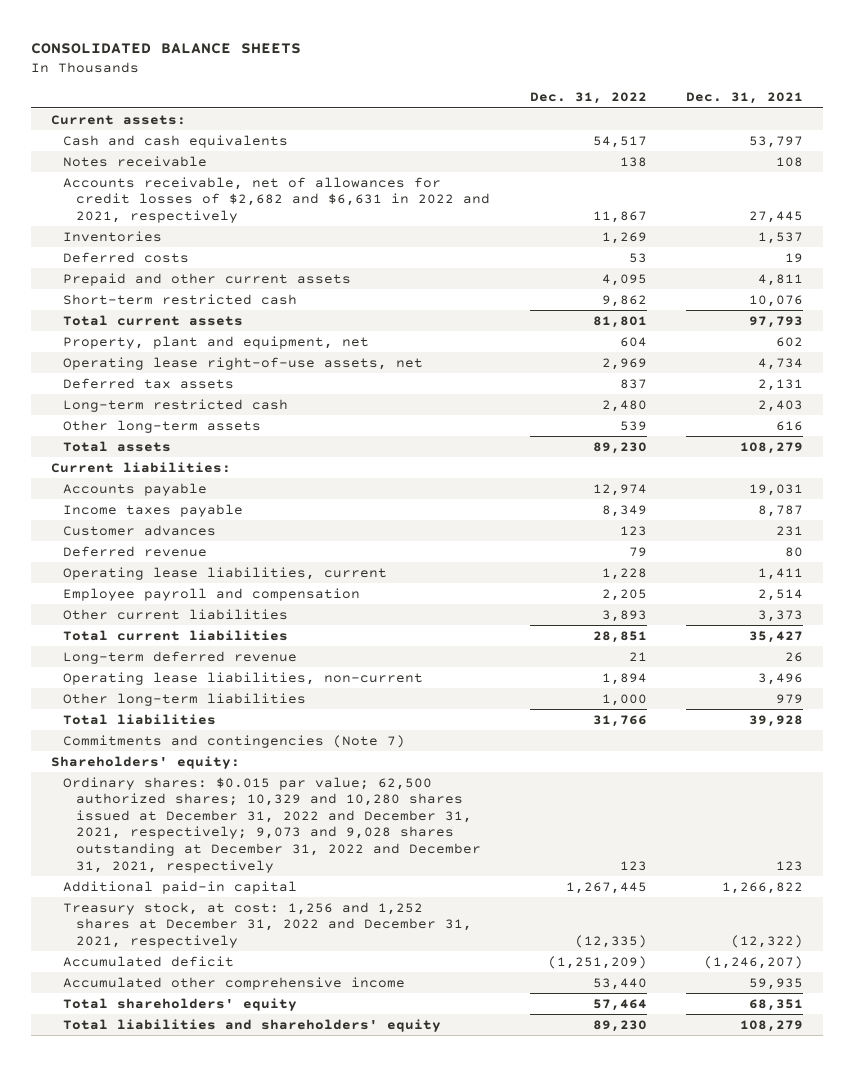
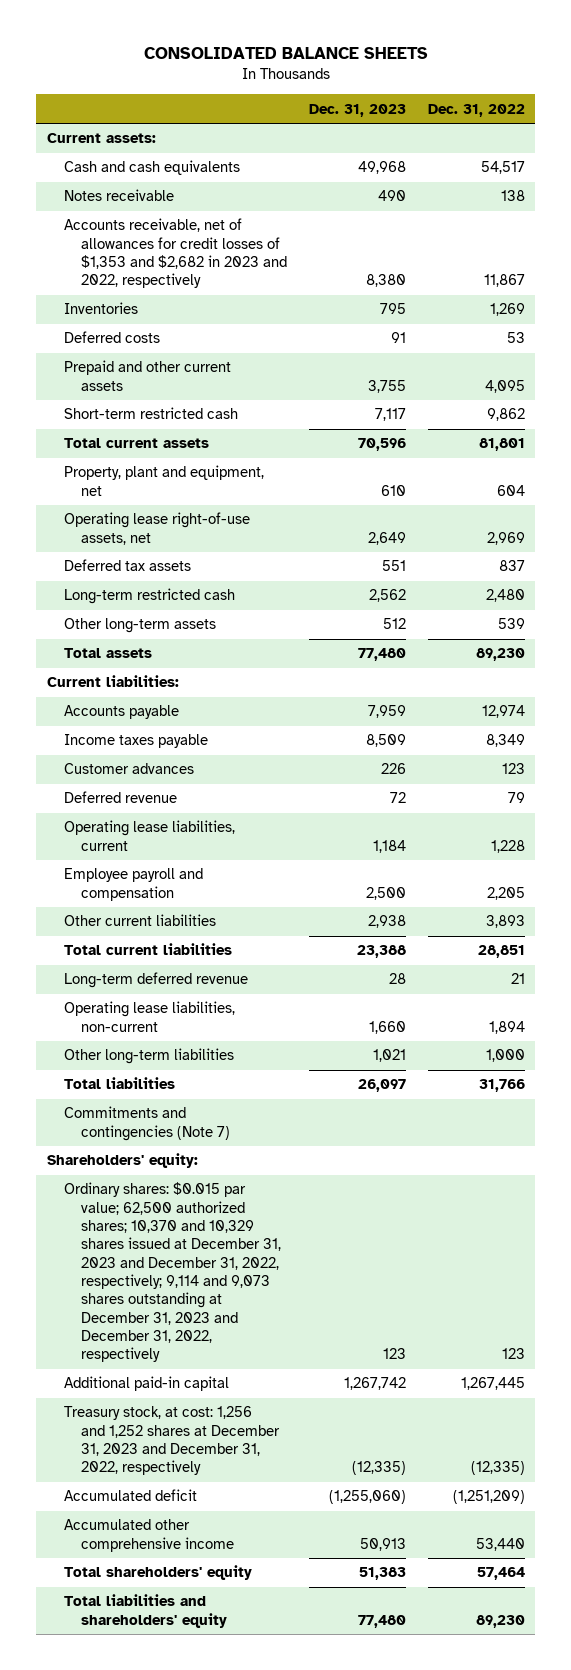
[686,92,804,105] Dec. 31, 2021 -> none
none -> [308,103,406,117] Dec. 31, 2023
[63,176,491,223] Accounts receivable, net of allowances for credit losses of $2,682 and $6,631 in 2022 and 2021, respectively -> [63,218,287,289] Accounts receivable, net of allowances for credit losses of $1,353 and $2,682 in 2023 and 2022, respectively
[63,776,482,873] Ordinary shares: $0.015 par value; 62,500 authorized shares; 10,329 and 10,280 shares issued at December 31, 2022 and December 31, 2021, respectively; 9,073 and 9,028 shares outstanding at December 31, 2022 and December 31, 2021, respectively -> [63,1182,281,1363] Ordinary shares: $0.015 par value; 62,500 authorized shares; 10,370 and 10,329 shares issued at December 31, 2023 and December 31, 2022, respectively; 9,114 and 9,073 shares outstanding at December 31, 2023 and December 31, 2022, respectively
[63,901,473,948] Treasury stock, at cost: 1,256 and 1,252 shares at December 31, 2022 and December 31, 2021, respectively -> [63,1406,280,1476] Treasury stock, at cost: 1,256 and 1,252 shares at December 31, 2023 and December 31, 2022, respectively

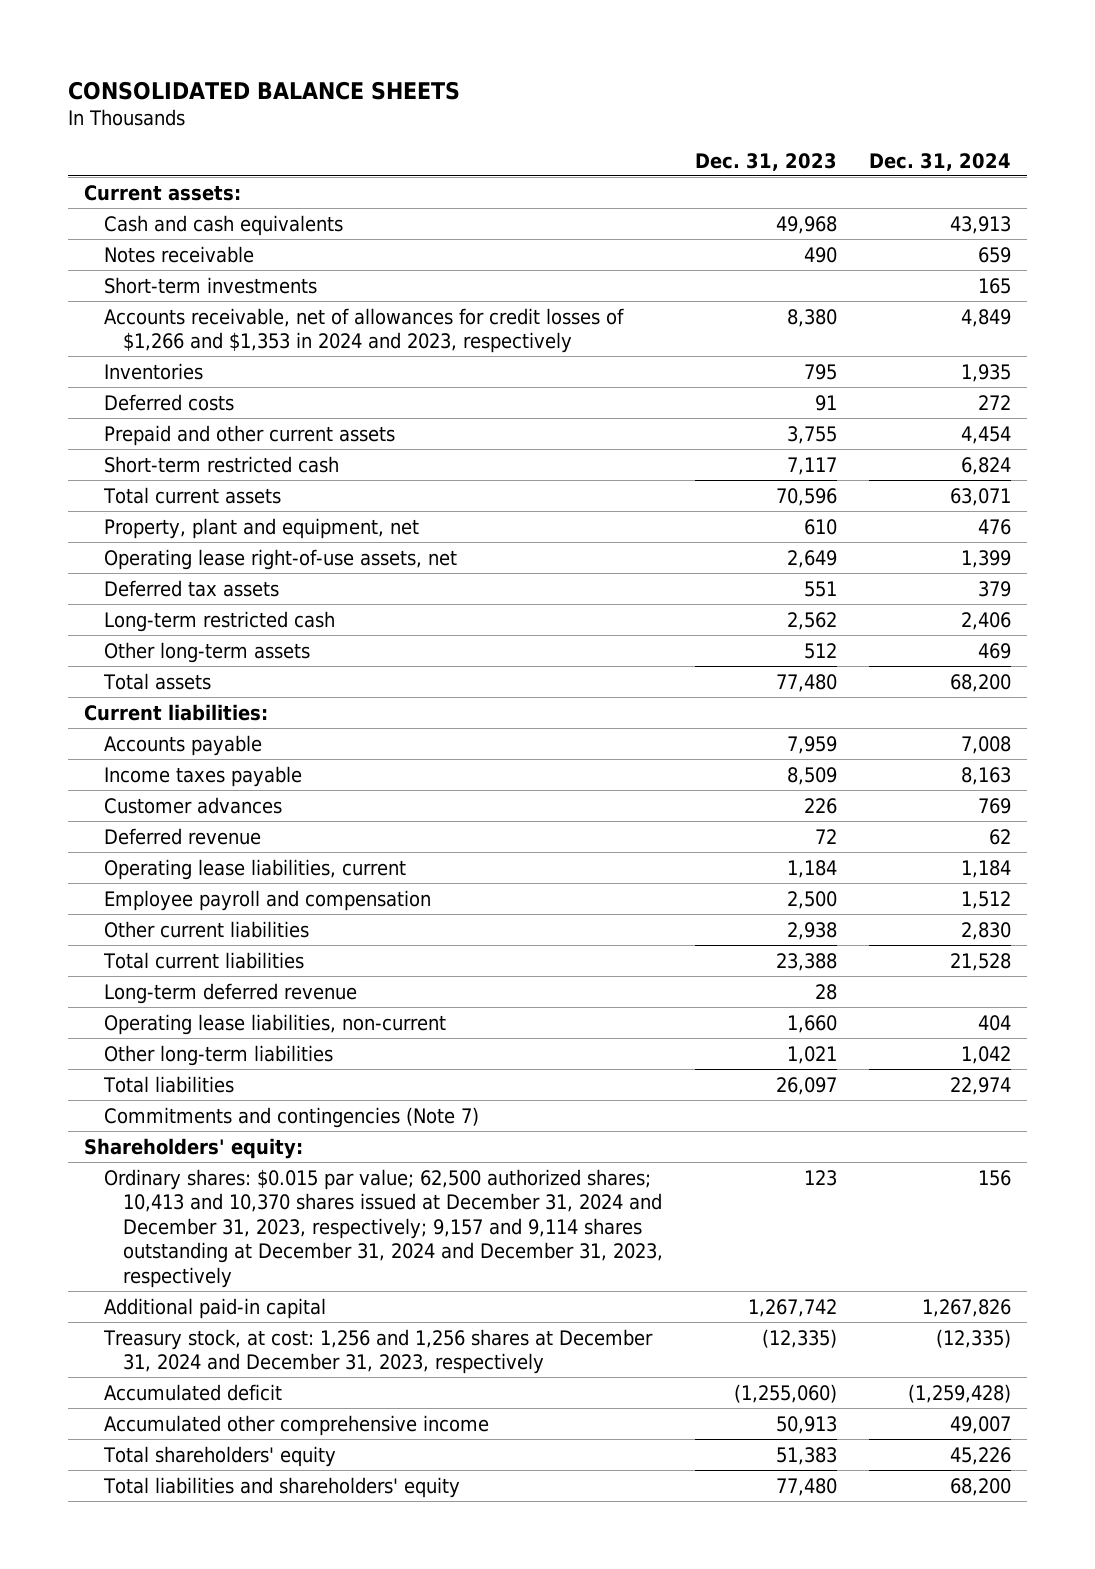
[427,103,525,117] Dec. 31, 2022 -> none
none -> [869,152,1012,171] Dec. 31, 2024
none -> [103,276,317,294] Short-term investments
[63,218,287,289] Accounts receivable, net of allowances for credit losses of $1,353 and $2,682 in 2023 and 2022, respectively -> [103,307,624,354] Accounts receivable, net of allowances for credit losses of $1,266 and $1,353 in 2024 and 2023, respectively
[63,1182,281,1363] Ordinary shares: $0.015 par value; 62,500 authorized shares; 10,370 and 10,329 shares issued at December 31, 2023 and December 31, 2022, respectively; 9,114 and 9,073 shares outstanding at December 31, 2023 and December 31, 2022, respectively -> [103,1168,663,1288] Ordinary shares: $0.015 par value; 62,500 authorized shares; 10,413 and 10,370 shares issued at December 31, 2024 and December 31, 2023, respectively; 9,157 and 9,114 shares outstanding at December 31, 2024 and December 31, 2023, respectively
[63,1406,280,1476] Treasury stock, at cost: 1,256 and 1,252 shares at December 31, 2023 and December 31, 2022, respectively -> [102,1328,653,1375] Treasury stock, at cost: 1,256 and 1,256 shares at December 31, 2024 and December 31, 2023, respectively

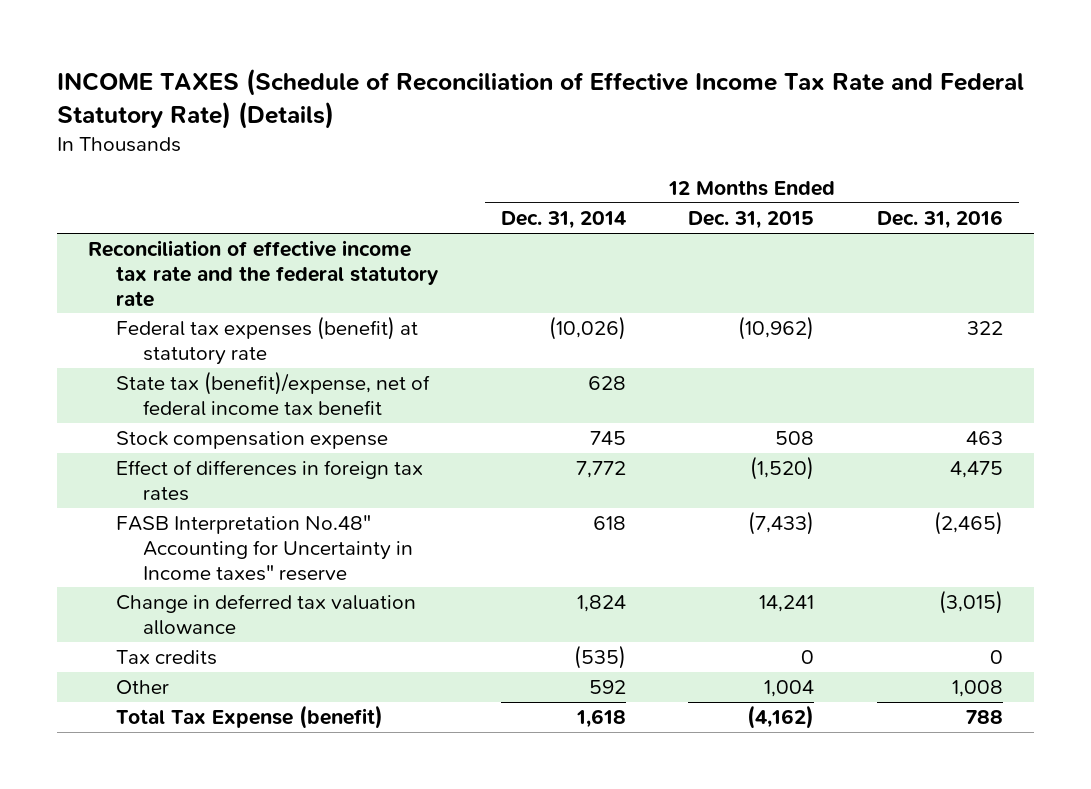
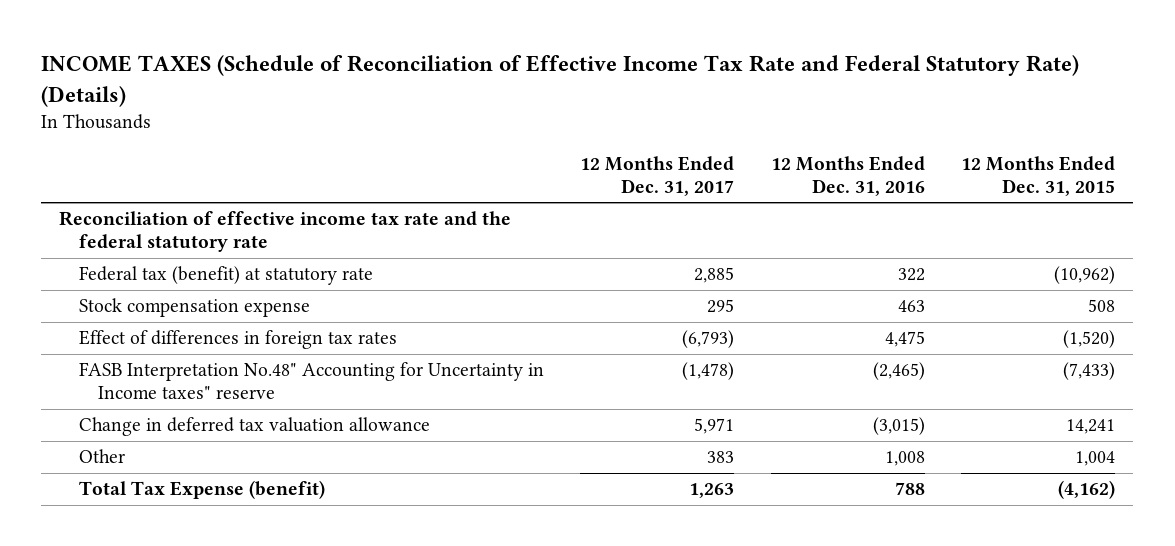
[500,211,626,230] Dec. 31, 2014 -> none
none -> [580,155,735,196] 12 Months Ended Dec. 31, 2017
[115,371,430,416] State tax (benefit)/expense, net of federal income tax benefit -> none
[115,316,418,365] Federal tax expenses (benefit) at statutory rate -> [78,266,373,286] Federal tax (benefit) at statutory rate
[115,650,217,666] Tax credits -> none

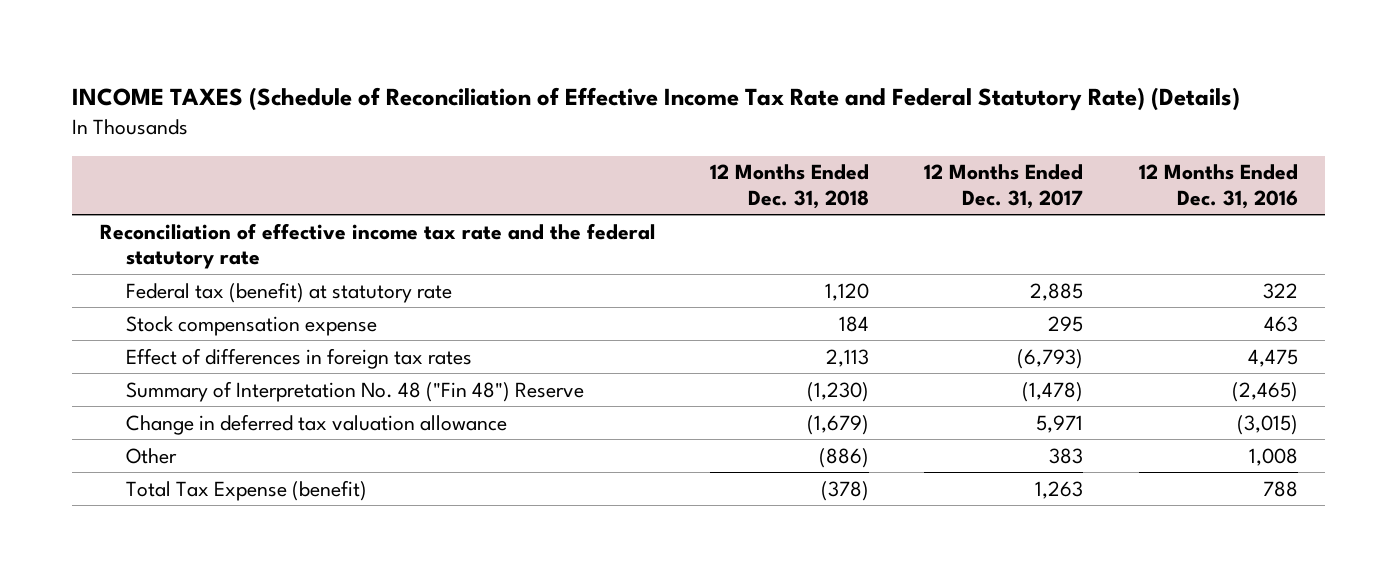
[961,155,1116,196] 12 Months Ended Dec. 31, 2015 -> none
none -> [709,164,869,209] 12 Months Ended Dec. 31, 2018
[78,362,544,400] FASB Interpretation No.48" Accounting for Uncertainty in Income taxes" reserve -> [126,380,585,402] Summary of Interpretation No. 48 ("Fin 48") Reserve

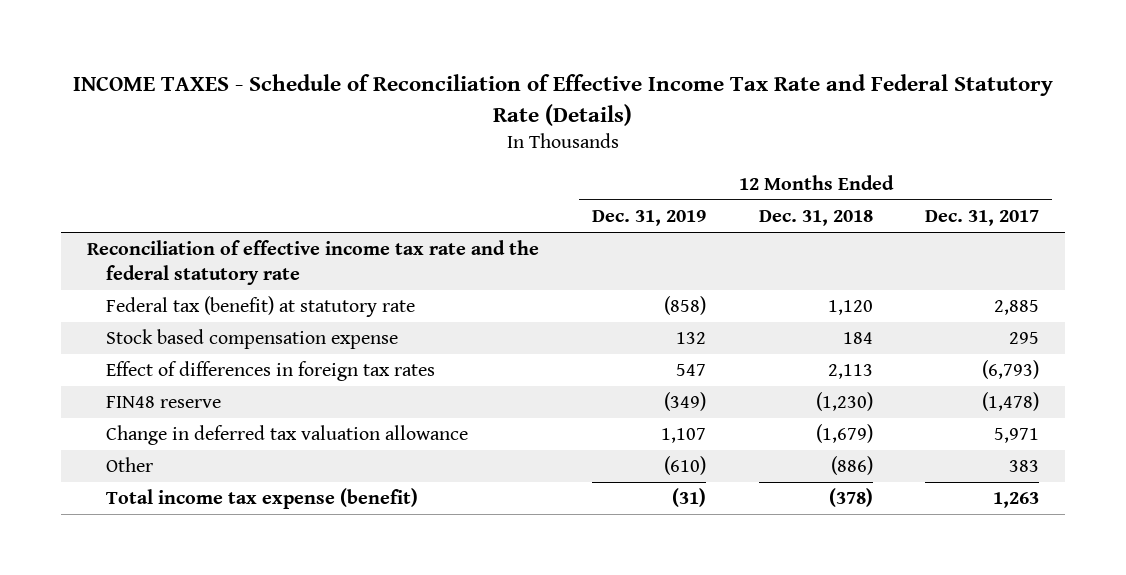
[71,87,1240,112] INCOME TAXES (Schedule of Reconciliation of Effective Income Tax Rate and Federal Statutory Rate) (Details) -> [73,74,1054,126] INCOME TAXES - Schedule of Reconciliation of Effective Income Tax Rate and Federal Statutory Rate (Details)
[1138,164,1298,209] 12 Months Ended Dec. 31, 2016 -> none
none -> [591,210,706,227] Dec. 31, 2019
[126,315,378,336] Stock compensation expense -> [105,329,398,350] Stock based compensation expense
[126,380,585,402] Summary of Interpretation No. 48 ("Fin 48") Reserve -> [105,396,221,409] FIN48 reserve
[126,479,368,501] Total Tax Expense (benefit) -> [105,488,418,510] Total income tax expense (benefit)

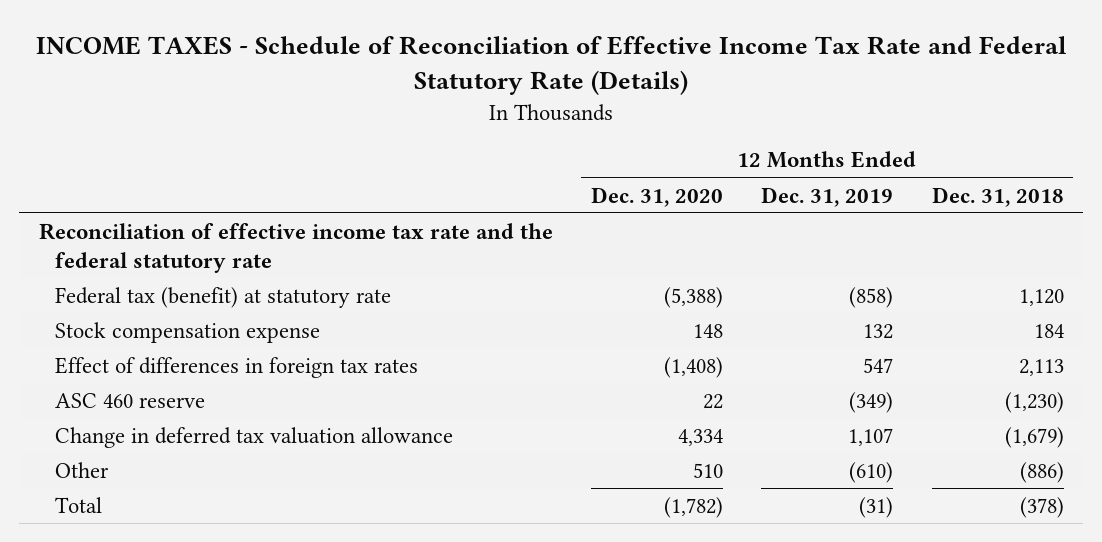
[925,210,1040,227] Dec. 31, 2017 -> none
none -> [590,186,723,207] Dec. 31, 2020
[105,329,398,350] Stock based compensation expense -> [54,321,320,343] Stock compensation expense
[105,396,221,409] FIN48 reserve -> [54,392,205,408] ASC 460 reserve
[105,488,418,510] Total income tax expense (benefit) -> [54,496,102,513] Total

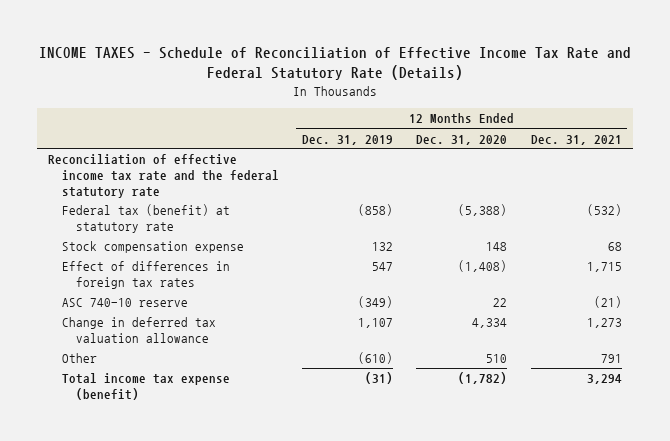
[931,186,1064,207] Dec. 31, 2018 -> none
none -> [530,134,622,145] Dec. 31, 2021
[54,392,205,408] ASC 460 reserve -> [62,298,189,308] ASC 740-10 reserve
[54,496,102,513] Total -> [62,373,231,400] Total income tax expense (benefit)

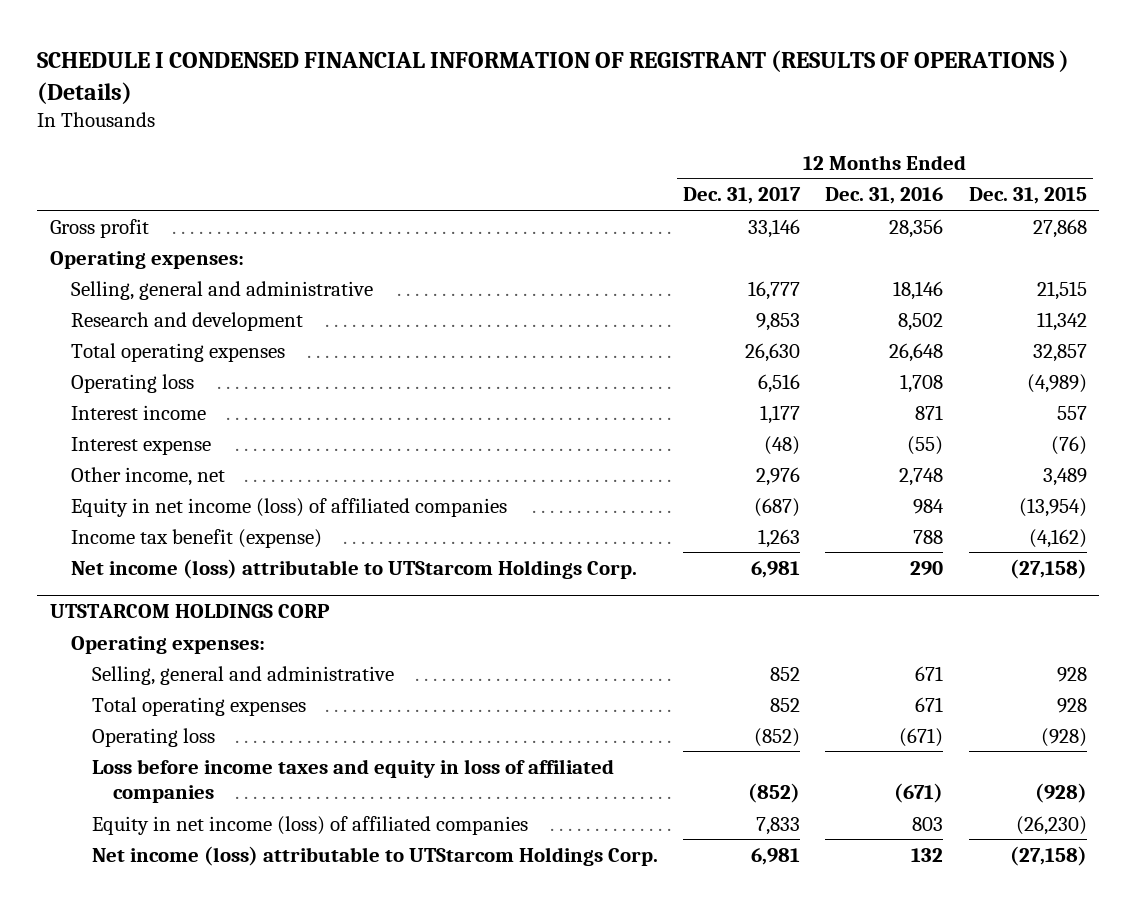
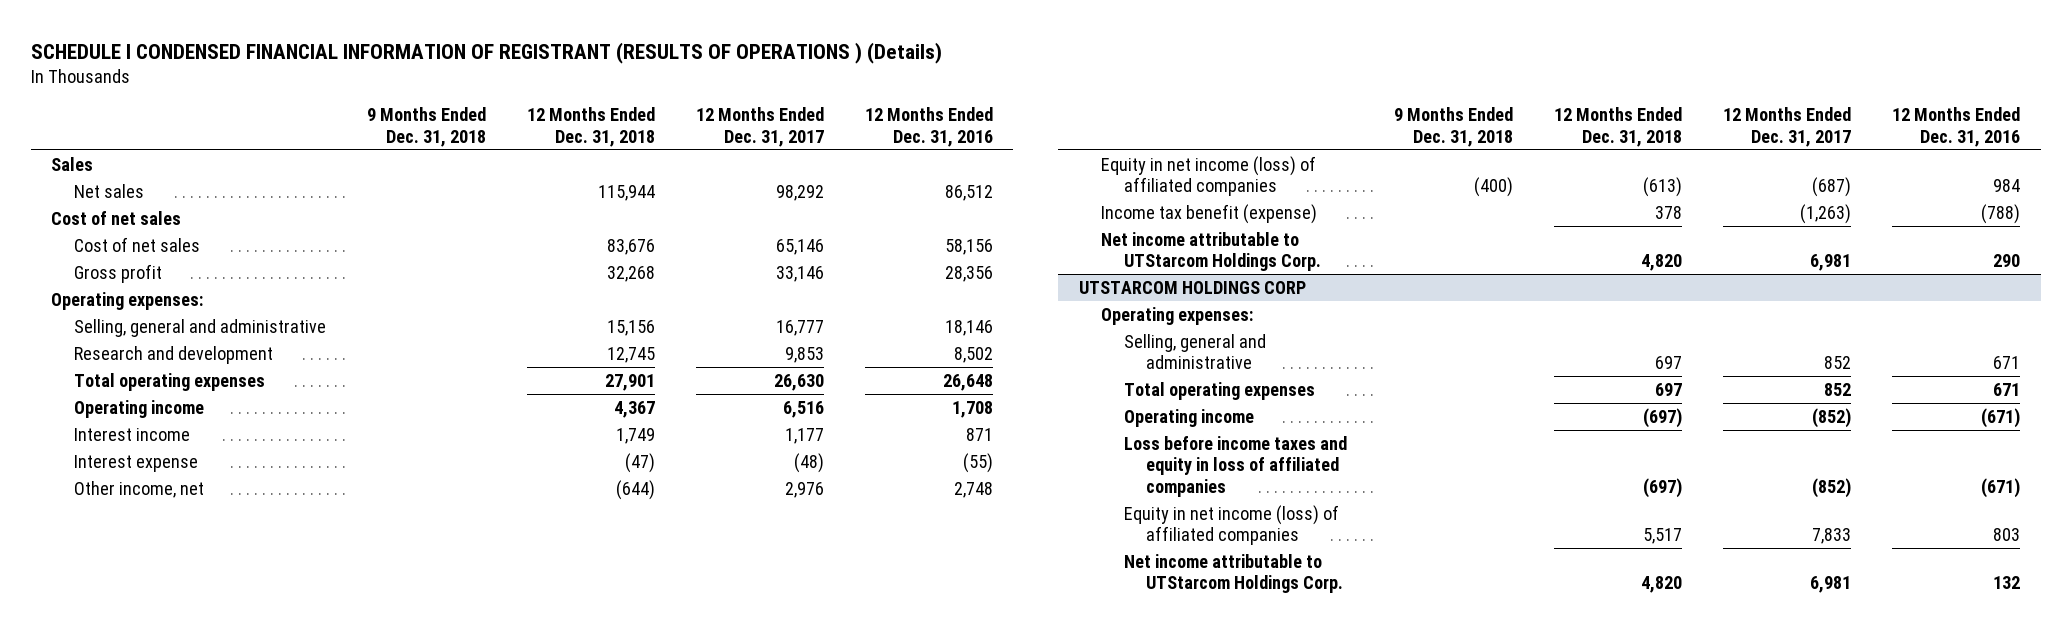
[968,187,1087,205] Dec. 31, 2015 -> none
none -> [366,107,486,147] 9 Months Ended Dec. 31, 2018
none -> [526,107,655,147] 12 Months Ended Dec. 31, 2018
none -> [51,156,94,171] Sales
none -> [73,183,144,198] Net sales
none -> [51,210,182,225] Cost of net sales
none -> [73,236,200,252] Cost of net sales
[70,373,194,393] Operating loss -> [73,399,204,418] Operating income
[758,528,801,548] 1,263 -> [1800,203,1852,224] (1,263)
[913,529,944,544] 788 -> [1981,203,2021,224] (788)
[70,558,637,579] Net income (loss) attributable to UTStarcom Holdings Corp. -> [1101,231,1321,272] Net income attributable to UTStarcom Holdings Corp.
[91,727,215,747] Operating loss -> [1123,408,1254,427] Operating income
[91,845,658,866] Net income (loss) attributable to UTStarcom Holdings Corp. -> [1123,553,1344,594] Net income attributable to UTStarcom Holdings Corp.

